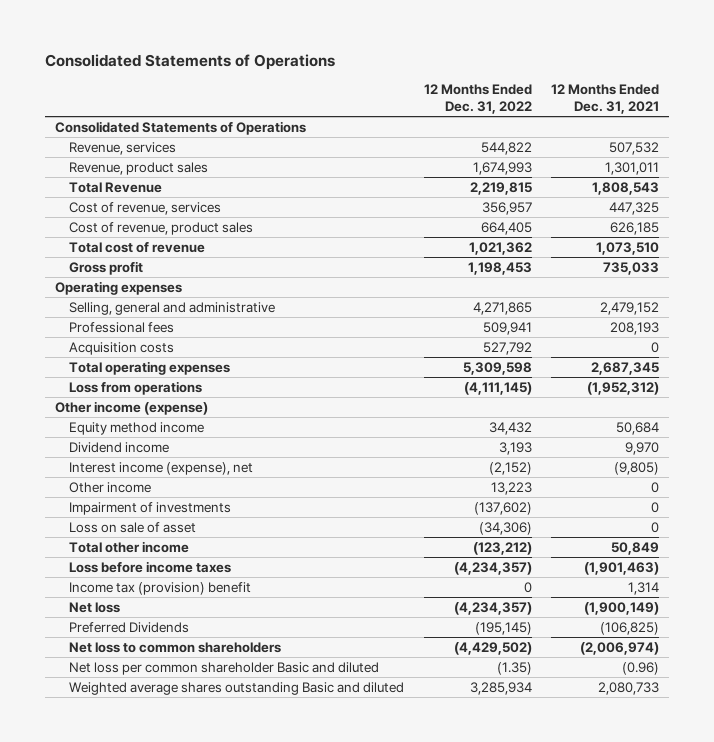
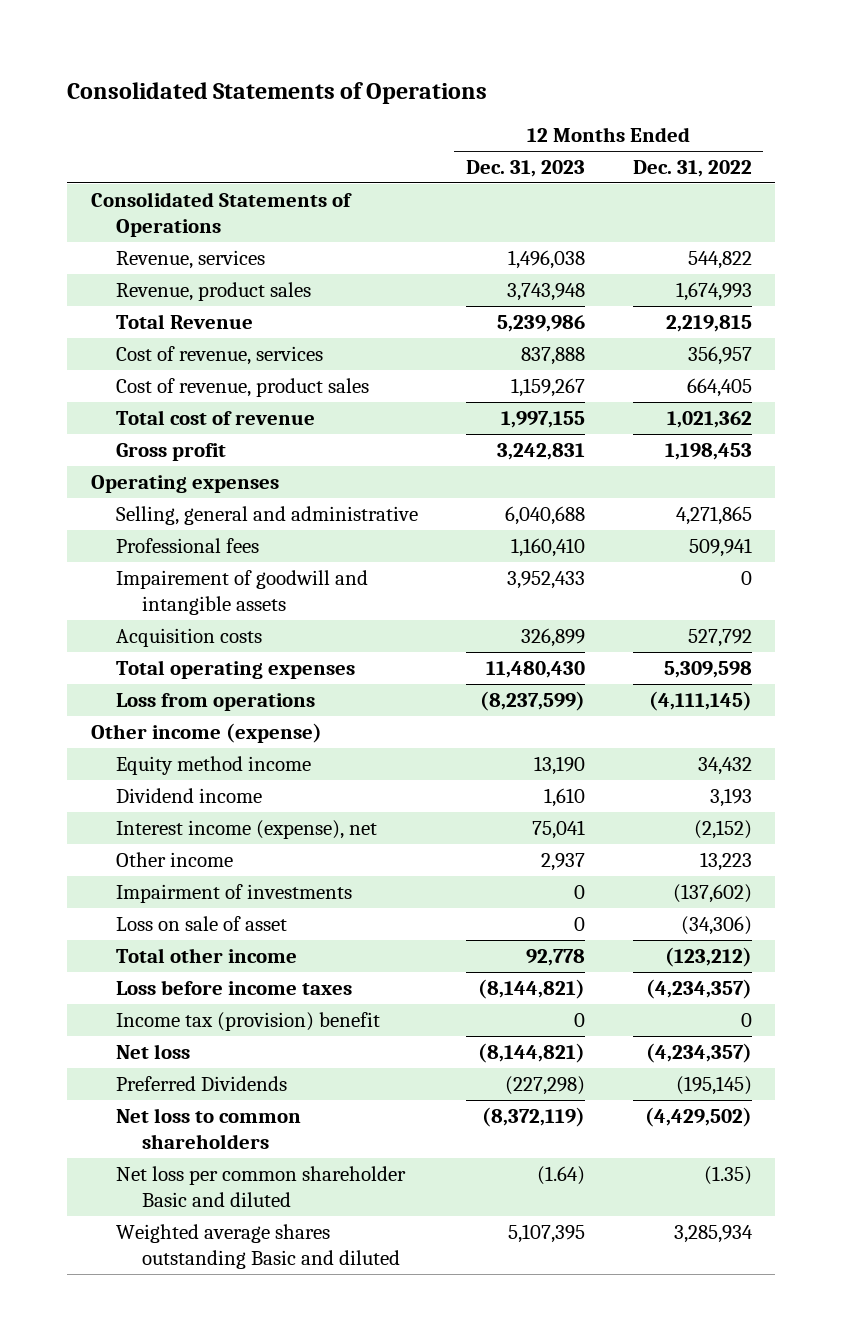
[551,83,660,114] 12 Months Ended Dec. 31, 2021 -> none
none -> [465,159,585,177] Dec. 31, 2023
none -> [116,569,369,615] Impairement of goodwill and intangible assets

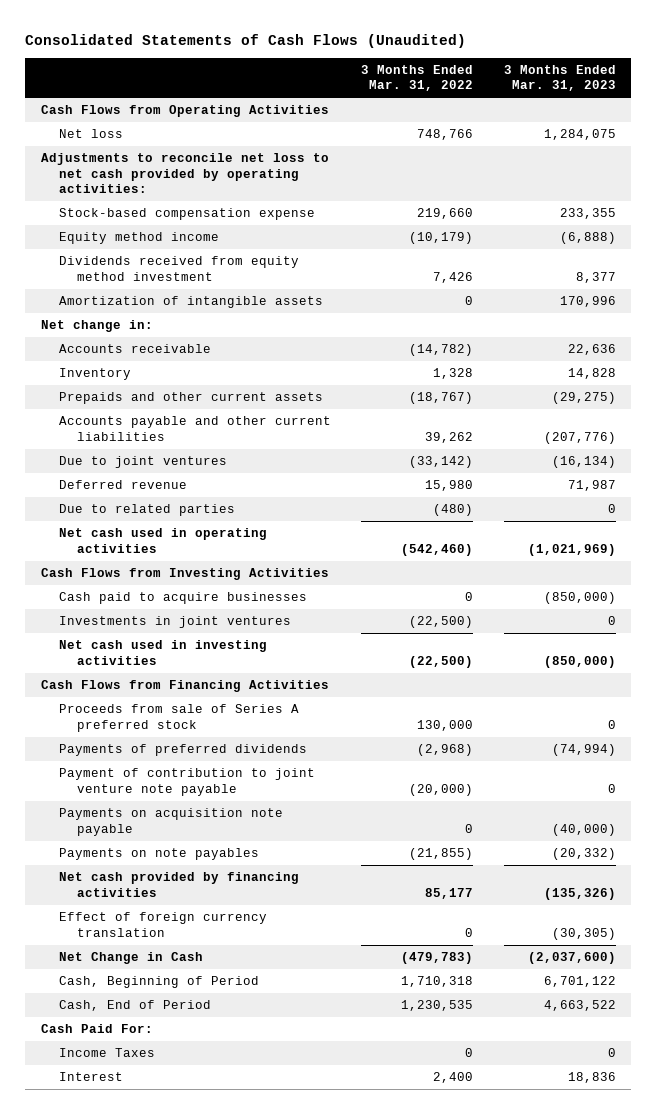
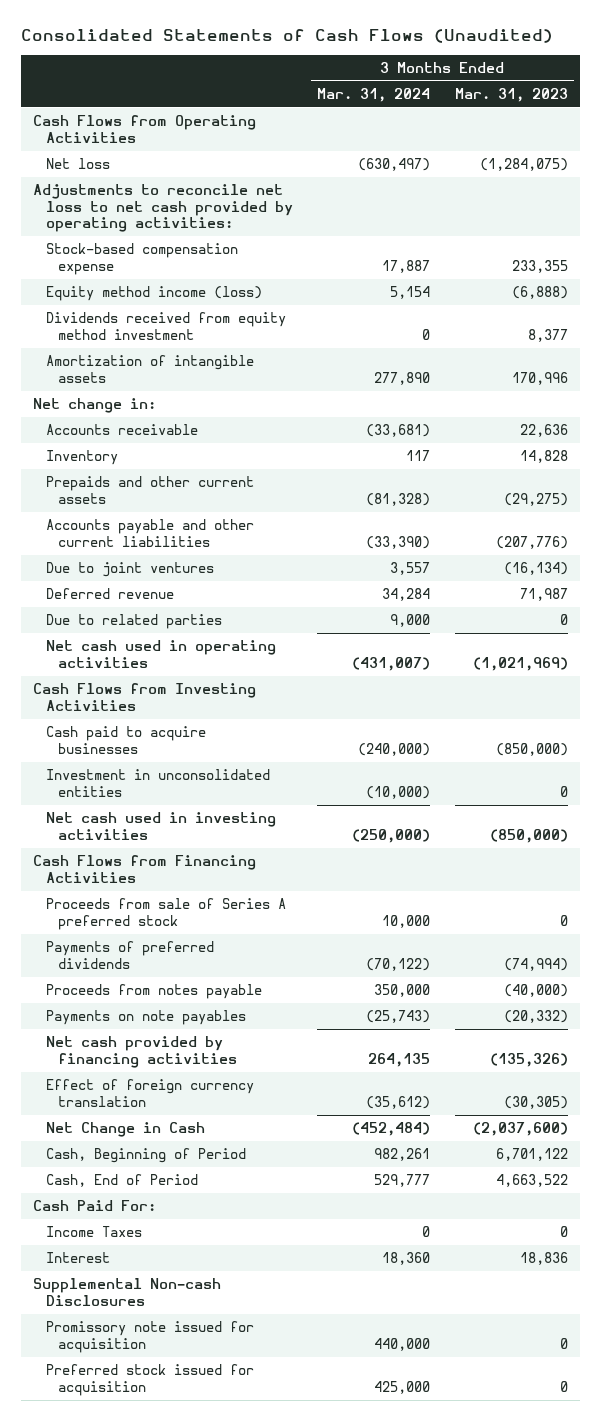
[361,65,474,92] 3 Months Ended Mar. 31, 2022 -> none
none -> [317,87,431,102] Mar. 31, 2024
[543,129,616,141] 1,284,075 -> [479,158,568,172] (1,284,075)
[58,232,219,245] Equity method income -> [45,286,262,302] Equity method income (loss)
[58,616,291,629] Investments in joint ventures -> none
none -> [45,769,270,797] Investment in unconsolidated entities
[58,768,315,796] Payment of contribution to joint venture note payable -> none
[58,808,283,836] Payments on acquisition note payable -> none
none -> [45,984,262,1000] Proceeds from notes payable
none -> [32,1278,221,1306] Supplemental Non-cash Disclosures
none -> [45,1321,254,1353] Promissory note issued for acquisition
none -> [45,1364,254,1396] Preferred stock issued for acquisition

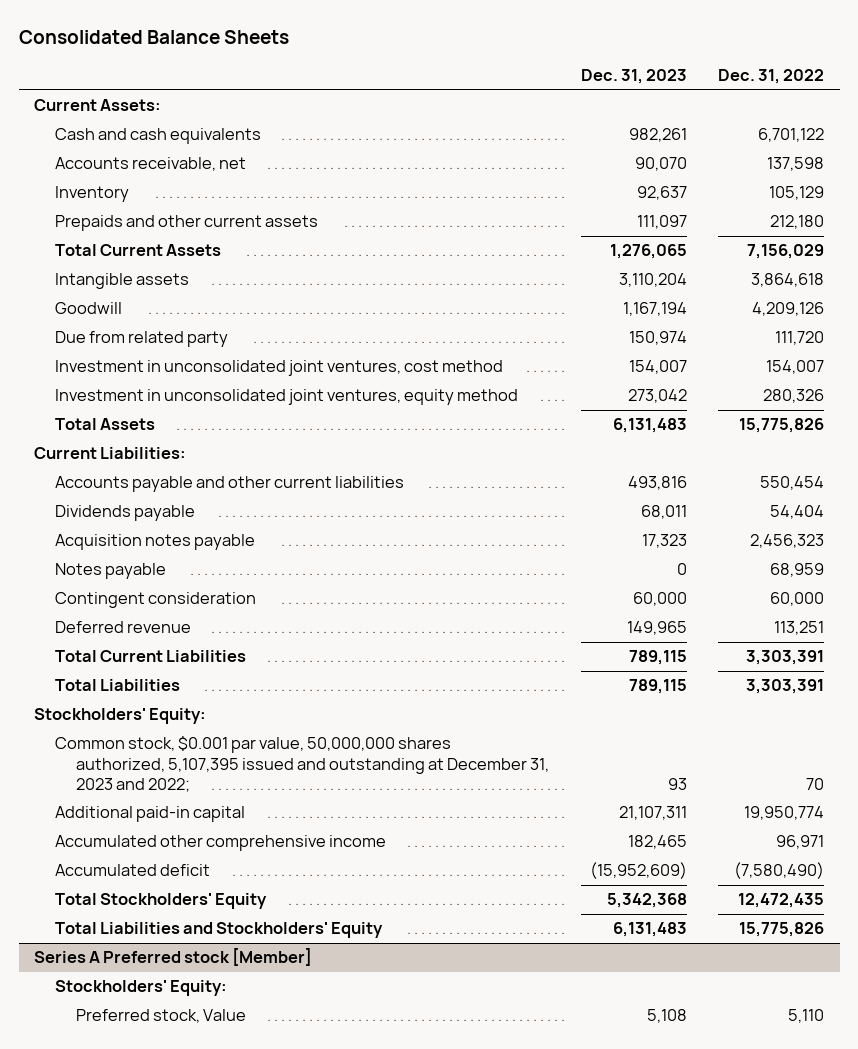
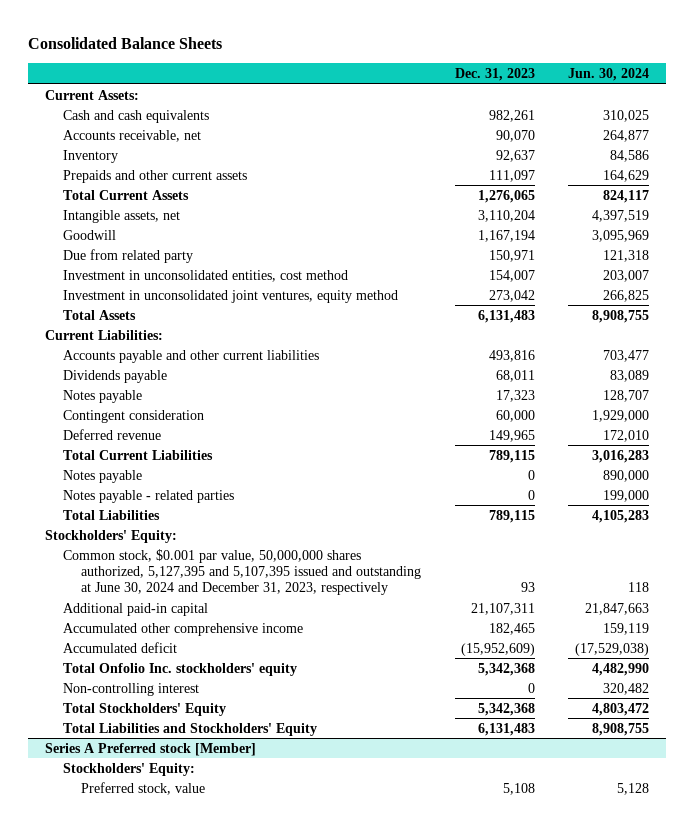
[718,69,825,85] Dec. 31, 2022 -> none
none -> [568,67,650,81] Jun. 30, 2024
[55,273,190,290] Intangible assets -> [62,209,180,223] Intangible assets, net
[628,331,687,346] 150,974 -> [488,249,535,262] 150,971
[55,360,504,377] Investment in unconsolidated joint ventures, cost method -> [62,269,348,282] Investment in unconsolidated entities, cost method
[55,534,256,551] Acquisition notes payable -> [62,389,142,403] Notes payable
[55,563,167,580] Notes payable -> [62,469,142,483] Notes payable
none -> [62,489,234,503] Notes payable - related parties
[55,736,550,792] Common stock, $0.001 par value, 50,000,000 shares authorized, 5,107,395 issued and outstanding at December 31, 2023 and 2022; -> [62,548,421,596] Common stock, $0.001 par value, 50,000,000 shares authorized, 5,127,395 and 5,107,395 issued and outstanding at June 30, 2024 and December 31, 2023, respectively
none -> [62,662,297,676] Total Onfolio Inc. stockholders' equity
none -> [62,682,199,696] Non-controlling interest
[76,1009,247,1024] Preferred stock, Value -> [80,781,205,795] Preferred stock, value

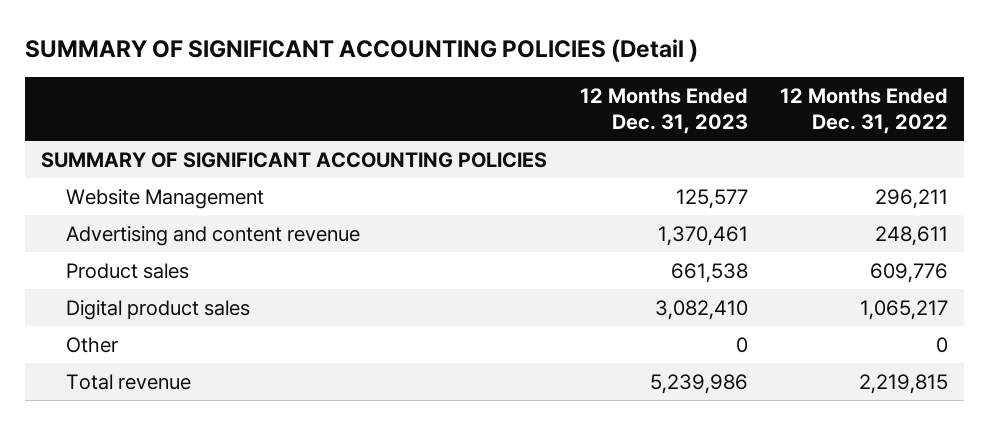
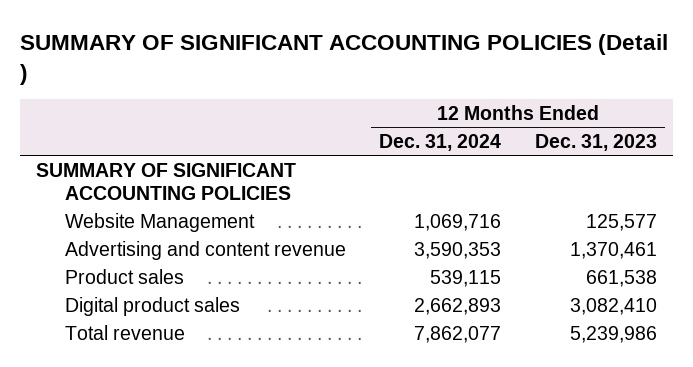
[780,87,949,135] 12 Months Ended Dec. 31, 2022 -> none
none -> [379,134,502,152] Dec. 31, 2024
[65,336,118,353] Other -> none

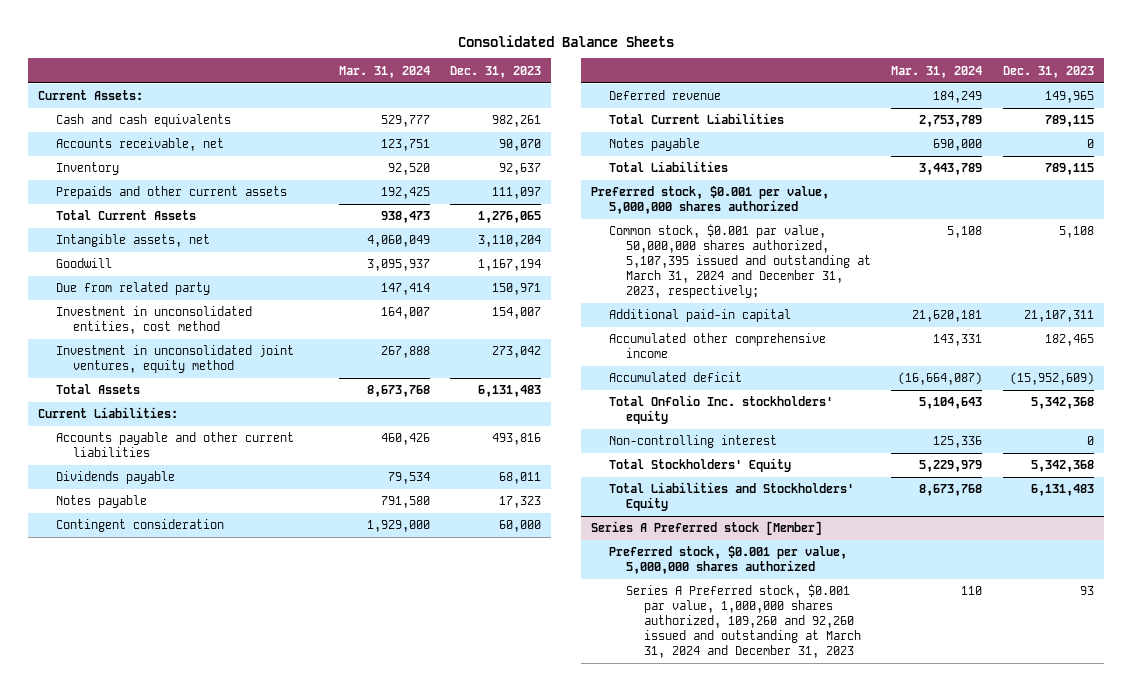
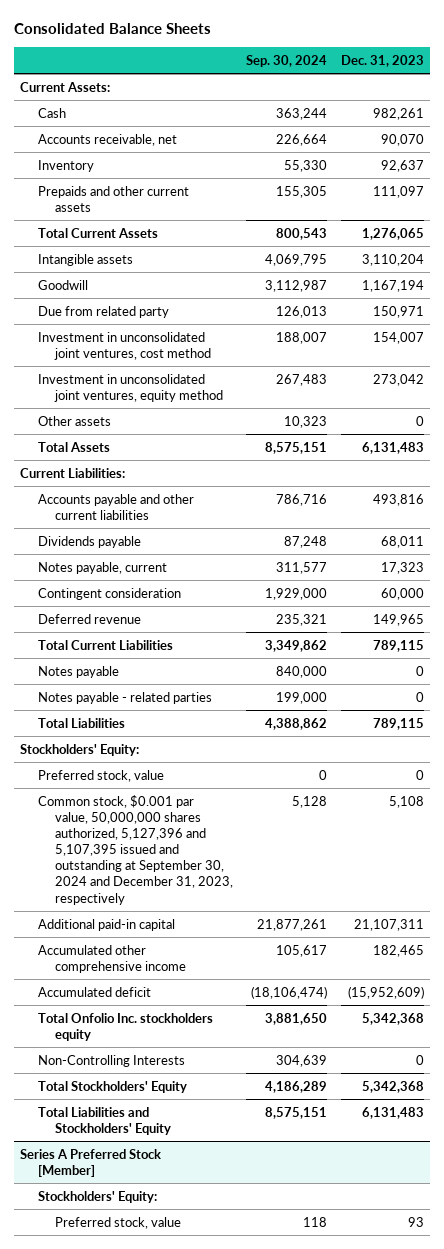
[338,65,430,78] Mar. 31, 2024 -> none
none -> [246,54,328,67] Sep. 30, 2024
[55,114,231,128] Cash and cash equivalents -> [37,107,66,118] Cash
[55,234,210,248] Intangible assets, net -> [37,253,133,266] Intangible assets
[55,306,252,335] Investment in unconsolidated entities, cost method -> [37,331,212,360] Investment in unconsolidated joint ventures, cost method
none -> [37,415,111,426] Other assets
[55,495,147,509] Notes payable -> [37,561,167,574] Notes payable, current
none -> [37,691,212,704] Notes payable - related parties
[591,186,830,215] Preferred stock, $0.001 per value, 5,000,000 shares authorized -> none
none -> [20,743,140,756] Stockholders' Equity:
none -> [37,769,164,782] Preferred stock, value
[608,224,872,298] Common stock, $0.001 par value, 50,000,000 shares authorized, 5,107,395 issued and outstanding at March 31, 2024 and December 31, 2023, respectively; -> [37,794,234,905] Common stock, $0.001 par value, 50,000,000 shares authorized, 5,127,396 and 5,107,395 issued and outstanding at September 30, 2024 and December 31, 2023, respectively
[608,395,833,425] Total Onfolio Inc. stockholders' equity -> [37,1012,213,1041] Total Onfolio Inc. stockholders equity
[608,435,777,449] Non-controlling interest -> [37,1054,185,1067] Non-Controlling Interests
[608,546,847,575] Preferred stock, $0.001 per value, 5,000,000 shares authorized -> none
[591,521,823,536] Series A Preferred stock [Member] -> [20,1148,162,1177] Series A Preferred Stock [Member]
none -> [37,1190,157,1203] Stockholders' Equity:
[626,584,861,658] Series A Preferred stock, $0.001 par value, 1,000,000 shares authorized, 109,260 and 92,260 issued and outstanding at March 31, 2024 and December 31, 2023 -> [55,1216,182,1229] Preferred stock, value

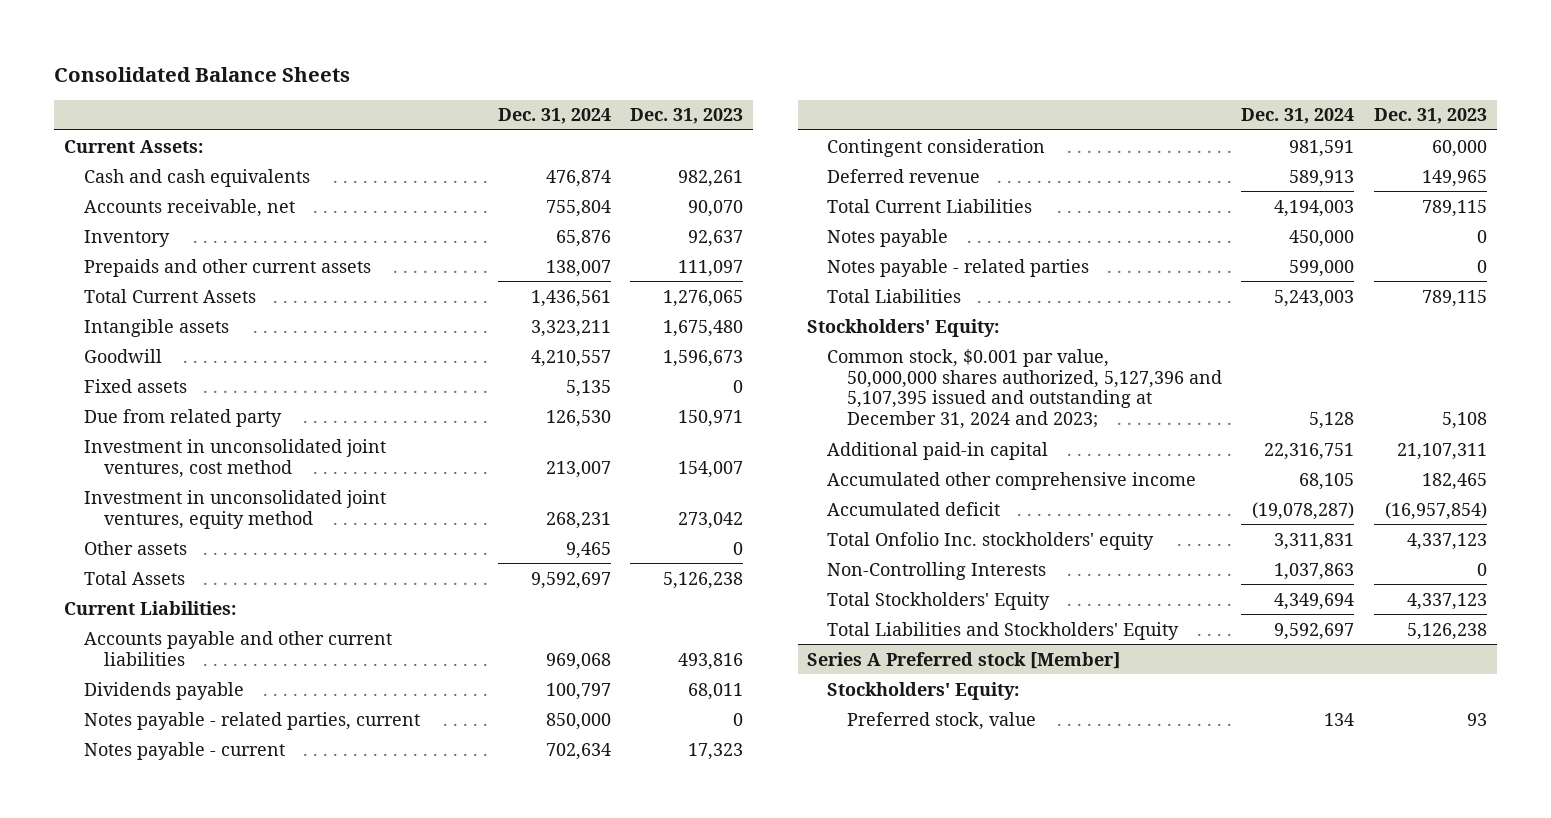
[246,54,328,67] Sep. 30, 2024 -> none
none -> [497,108,611,125] Dec. 31, 2024
[37,107,66,118] Cash -> [83,168,310,187] Cash and cash equivalents
[361,253,424,266] 3,110,204 -> [663,319,744,337] 1,675,480
[361,279,424,292] 1,167,194 -> [663,349,744,367] 1,596,673
none -> [83,378,187,393] Fixed assets
[361,441,424,454] 6,131,483 -> [663,571,744,589] 5,126,238
none -> [83,711,420,730] Notes payable - related parties, current
[37,561,167,574] Notes payable, current -> [83,741,285,760] Notes payable - current
[37,769,164,782] Preferred stock, value -> none
[37,794,234,905] Common stock, $0.001 par value, 50,000,000 shares authorized, 5,127,396 and 5,107,395 issued and outstanding at September 30, 2024 and December 31, 2023, respectively -> [827,348,1223,430] Common stock, $0.001 par value, 50,000,000 shares authorized, 5,127,396 and 5,107,395 issued and outstanding at December 31, 2024 and 2023;
[347,985,424,999] (15,952,609) -> [1384,501,1487,520] (16,957,854)
[37,1012,213,1041] Total Onfolio Inc. stockholders equity -> [827,531,1155,550] Total Onfolio Inc. stockholders' equity
[361,1012,424,1025] 5,342,368 -> [1406,532,1487,550] 4,337,123
[361,1080,424,1093] 5,342,368 -> [1406,592,1487,610] 4,337,123
[361,1106,424,1119] 6,131,483 -> [1406,622,1487,640] 5,126,238
[20,1148,162,1177] Series A Preferred Stock [Member] -> [807,651,1121,669] Series A Preferred stock [Member]

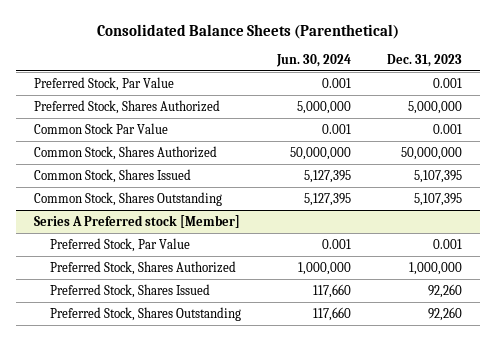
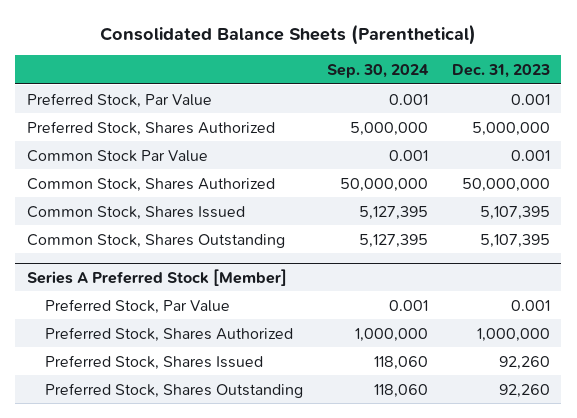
[276,53,352,67] Jun. 30, 2024 -> none
none -> [326,63,429,78] Sep. 30, 2024
[33,214,240,228] Series A Preferred stock [Member] -> [26,268,287,286] Series A Preferred Stock [Member]

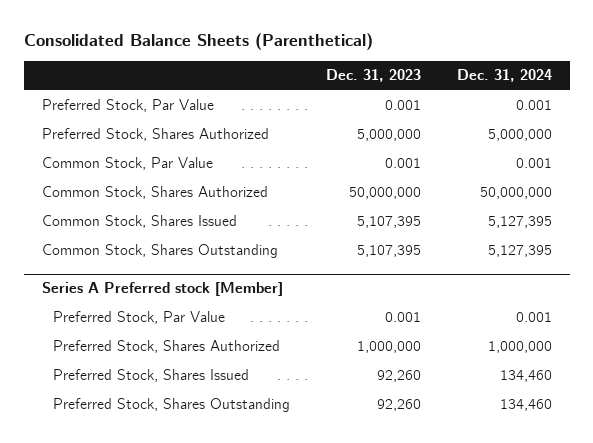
[326,63,429,78] Sep. 30, 2024 -> none
none -> [456,69,552,83] Dec. 31, 2024
[26,149,208,162] Common Stock Par Value -> [41,157,213,171] Common Stock, Par Value
[26,268,287,286] Series A Preferred Stock [Member] -> [41,282,283,297] Series A Preferred stock [Member]

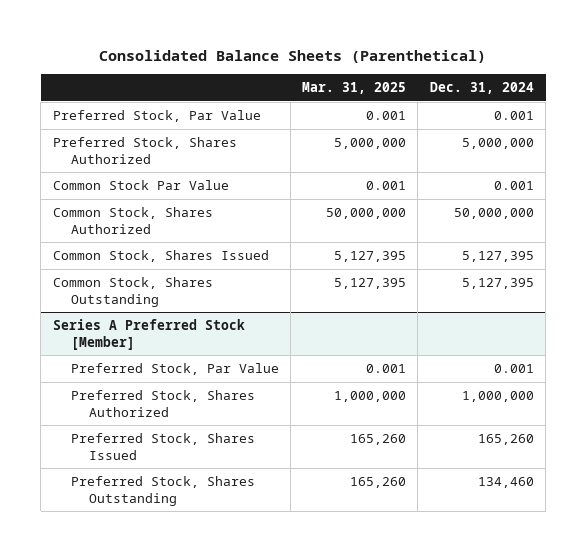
[325,69,421,83] Dec. 31, 2023 -> none
none -> [302,82,407,95] Mar. 31, 2025
[41,157,213,171] Common Stock, Par Value -> [52,179,229,190] Common Stock Par Value
[41,282,283,297] Series A Preferred stock [Member] -> [52,318,245,350] Series A Preferred Stock [Member]
[499,370,552,383] 134,460 -> [477,433,534,445] 165,260

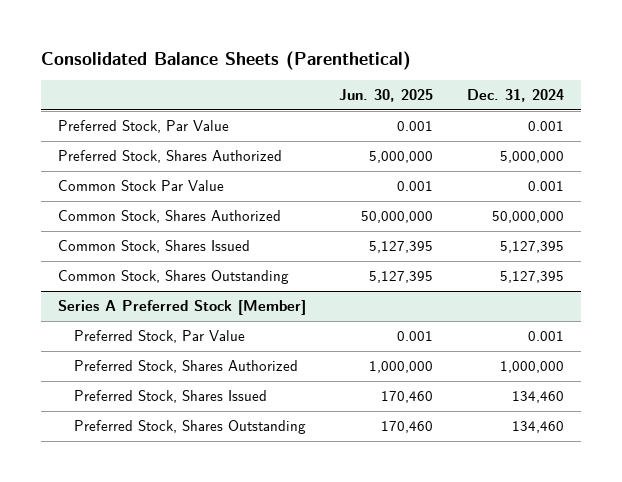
[302,82,407,95] Mar. 31, 2025 -> none
none -> [339,89,434,103] Jun. 30, 2025
[477,433,534,445] 165,260 -> [511,391,564,404] 134,460

